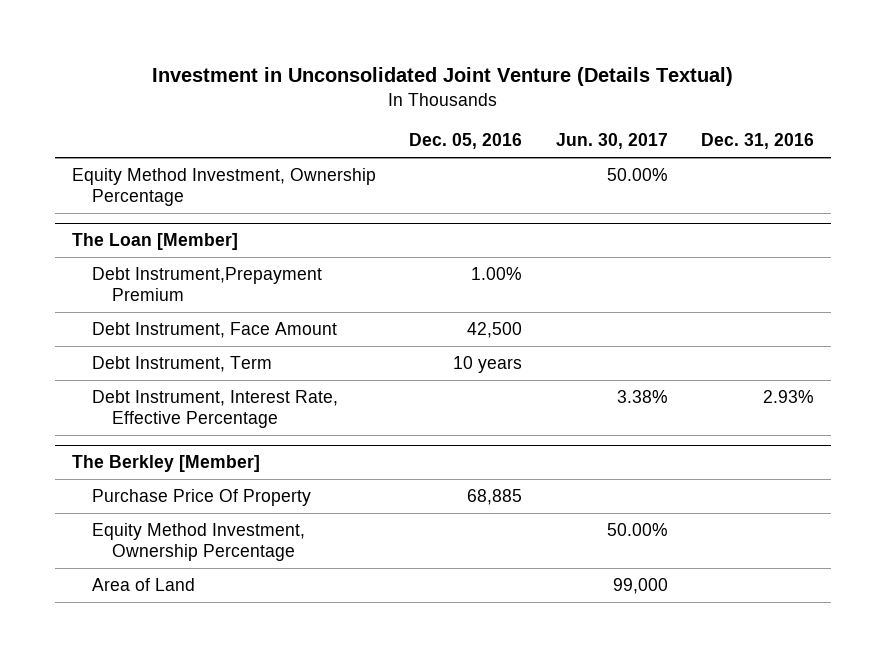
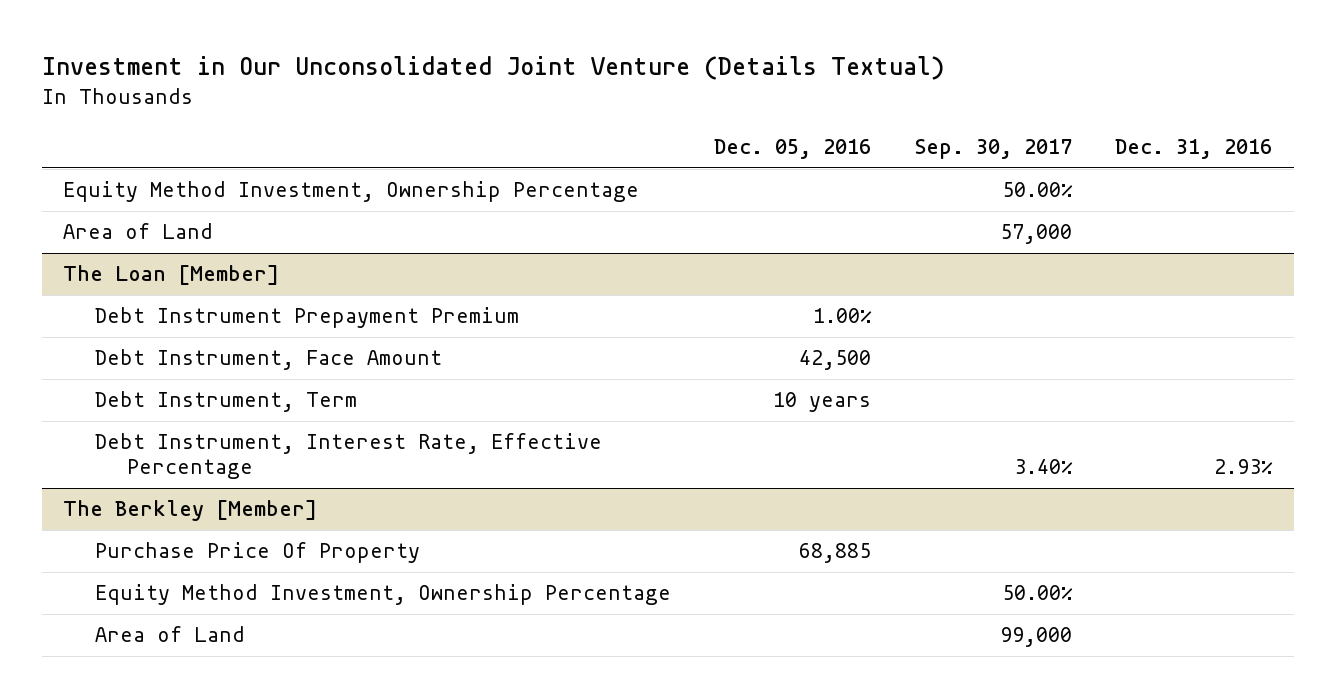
[152,67,734,87] Investment in Unconsolidated Joint Venture (Details Textual) -> [41,56,945,81] Investment in Our Unconsolidated Joint Venture (Details Textual)
[555,133,668,150] Jun. 30, 2017 -> none
none -> [914,139,1073,160] Sep. 30, 2017
none -> [63,223,214,240] Area of Land
[92,266,323,302] Debt Instrument,Prepayment Premium -> [95,307,520,329] Debt Instrument Prepayment Premium

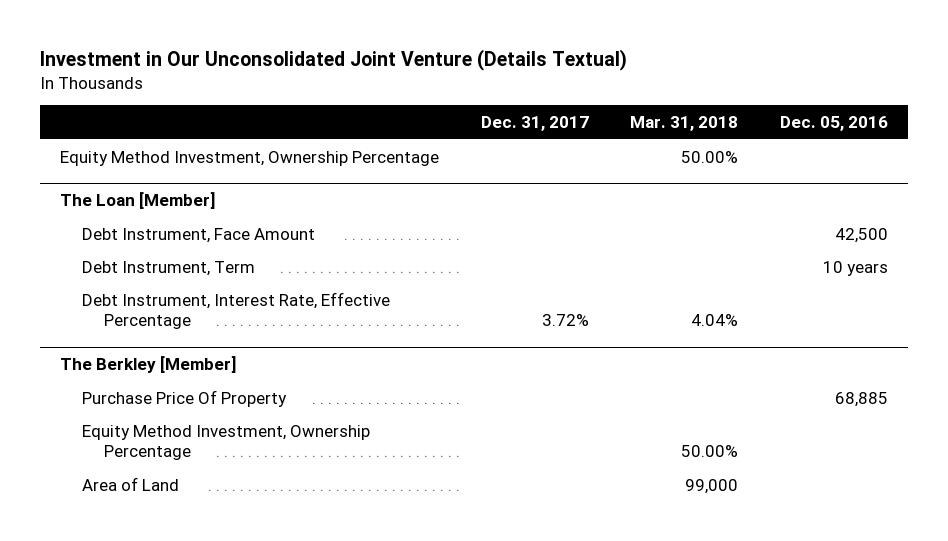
[914,139,1073,160] Sep. 30, 2017 -> none
[1115,139,1273,160] Dec. 31, 2016 -> none
none -> [480,116,589,132] Dec. 31, 2017
none -> [630,116,739,132] Mar. 31, 2018
[63,223,214,240] Area of Land -> none
[95,307,520,329] Debt Instrument Prepayment Premium -> none

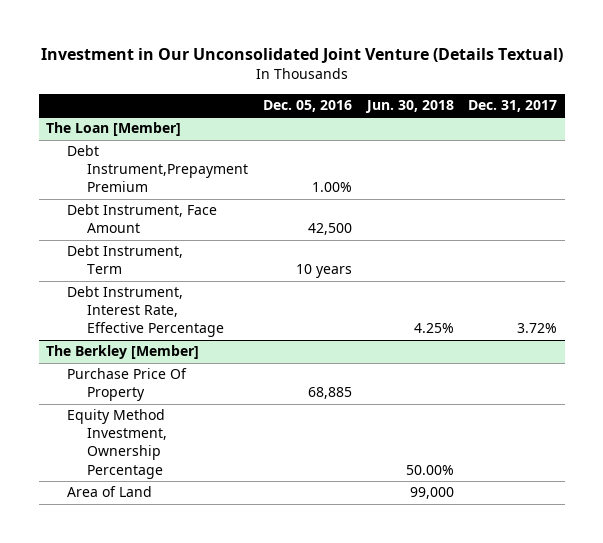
[630,116,739,132] Mar. 31, 2018 -> none
none -> [364,99,454,113] Jun. 30, 2018
[60,150,440,166] Equity Method Investment, Ownership Percentage -> none
none -> [66,145,249,193] Debt Instrument,Prepayment Premium

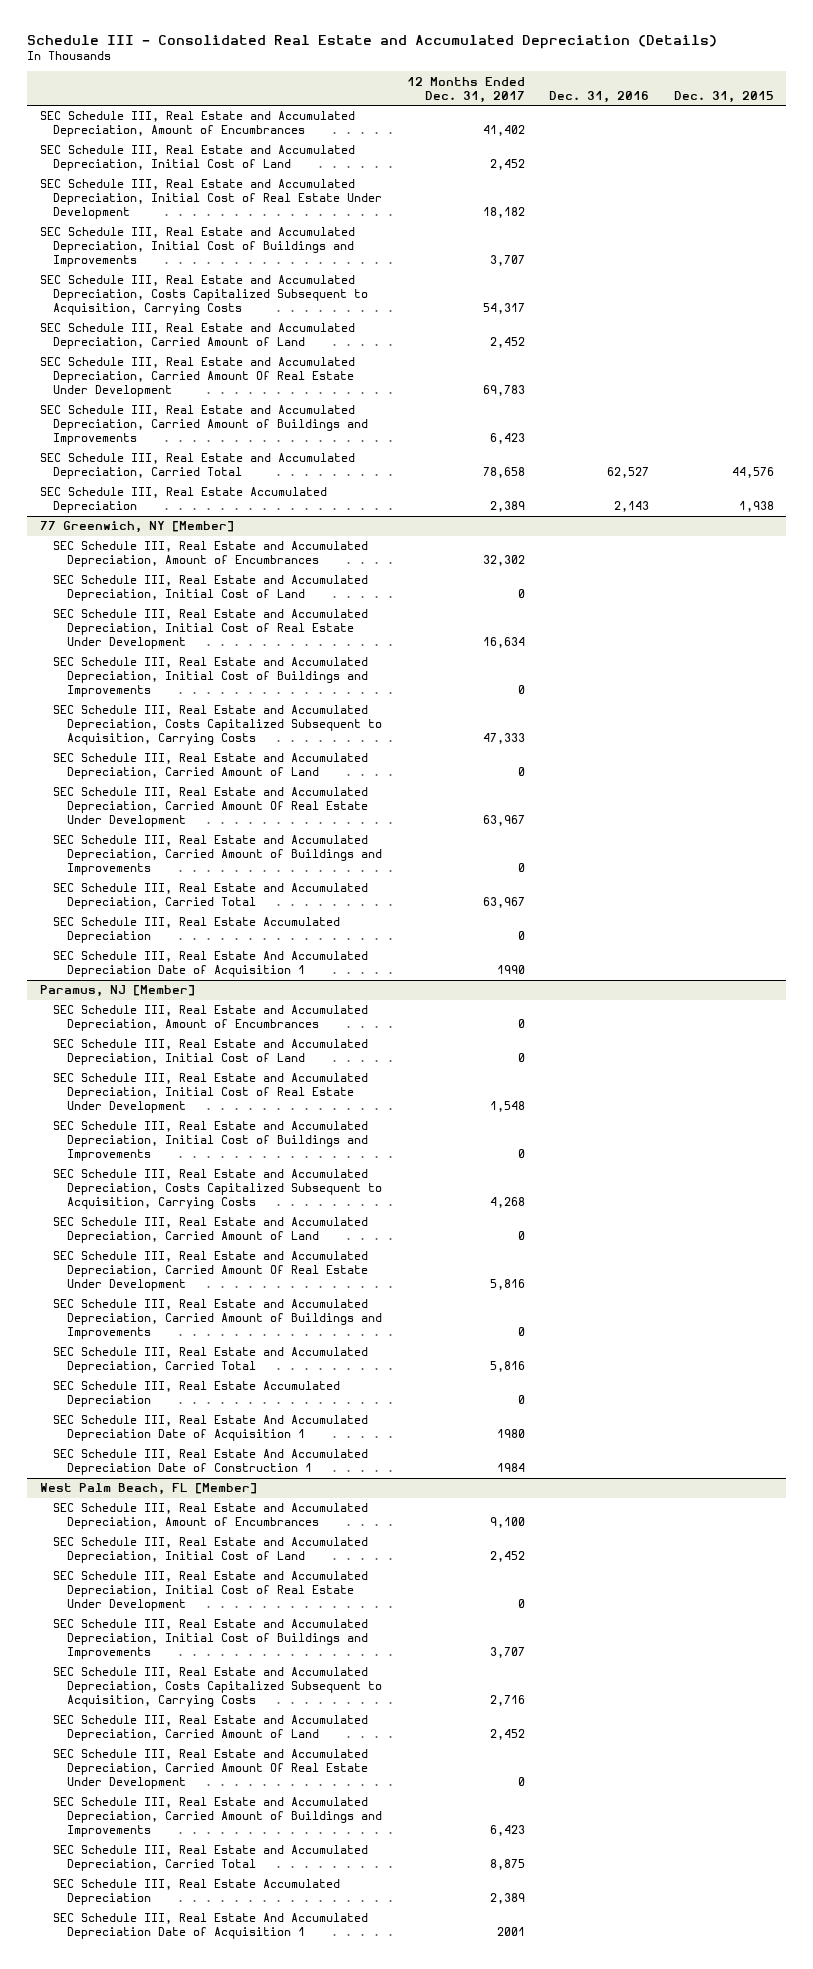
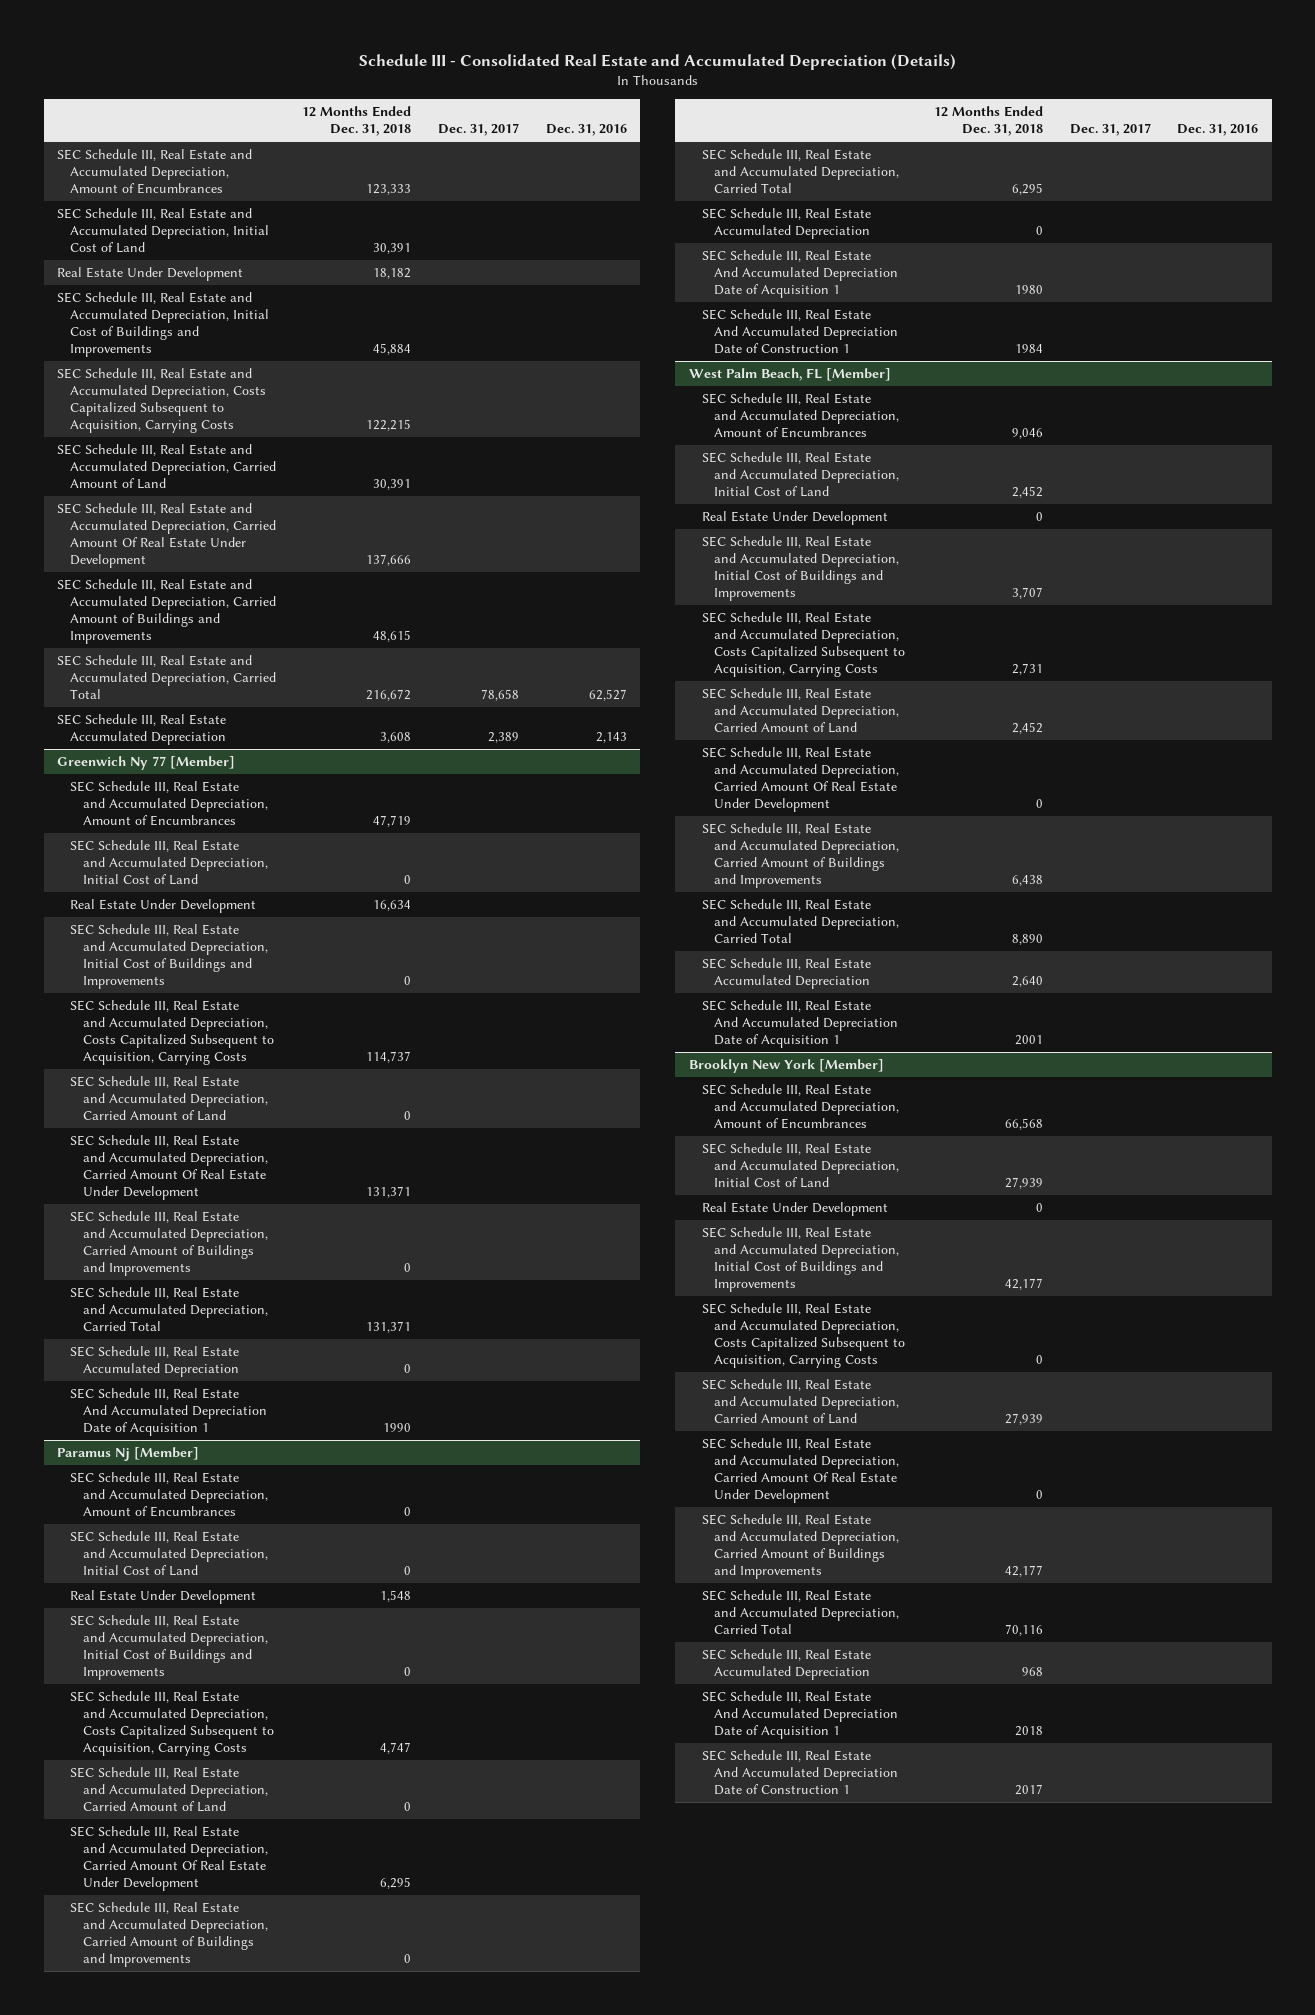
[406,76,525,103] 12 Months Ended Dec. 31, 2017 -> none
[673,90,774,103] Dec. 31, 2015 -> none
none -> [302,105,412,137] 12 Months Ended Dec. 31, 2018
none -> [438,123,520,137] Dec. 31, 2017
[39,179,383,220] SEC Schedule III, Real Estate and Accumulated Depreciation, Initial Cost of Real Estate Under Development -> [56,267,243,282] Real Estate Under Development
[39,521,234,534] 77 Greenwich, NY [Member] -> [56,756,235,771] Greenwich Ny 77 [Member]
[53,609,369,650] SEC Schedule III, Real Estate and Accumulated Depreciation, Initial Cost of Real Estate Under Development -> [69,899,256,914] Real Estate Under Development
[39,985,195,998] Paramus, NJ [Member] -> [56,1447,199,1462] Paramus Nj [Member]
[53,1073,369,1114] SEC Schedule III, Real Estate and Accumulated Depreciation, Initial Cost of Real Estate Under Development -> [69,1590,256,1605] Real Estate Under Development
[53,1571,369,1612] SEC Schedule III, Real Estate and Accumulated Depreciation, Initial Cost of Real Estate Under Development -> [701,511,888,526] Real Estate Under Development
none -> [688,1059,884,1074] Brooklyn New York [Member]
none -> [701,1084,900,1130] SEC Schedule III, Real Estate and Accumulated Depreciation, Amount of Encumbrances
none -> [701,1143,900,1189] SEC Schedule III, Real Estate and Accumulated Depreciation, Initial Cost of Land
none -> [701,1202,888,1217] Real Estate Under Development
none -> [701,1227,900,1293] SEC Schedule III, Real Estate and Accumulated Depreciation, Initial Cost of Buildings and Improvements
none -> [701,1303,906,1369] SEC Schedule III, Real Estate and Accumulated Depreciation, Costs Capitalized Subsequent to Acquisition, Carrying Costs
none -> [701,1379,900,1425] SEC Schedule III, Real Estate and Accumulated Depreciation, Carried Amount of Land
none -> [701,1438,900,1504] SEC Schedule III, Real Estate and Accumulated Depreciation, Carried Amount Of Real Estate Under Development
none -> [701,1514,900,1580] SEC Schedule III, Real Estate and Accumulated Depreciation, Carried Amount of Buildings and Improvements
none -> [701,1590,900,1635] SEC Schedule III, Real Estate and Accumulated Depreciation, Carried Total
none -> [701,1649,871,1681] SEC Schedule III, Real Estate Accumulated Depreciation
none -> [701,1691,899,1740] SEC Schedule III, Real Estate And Accumulated Depreciation Date of Acquisition 1
none -> [701,1750,899,1796] SEC Schedule III, Real Estate And Accumulated Depreciation Date of Construction 1

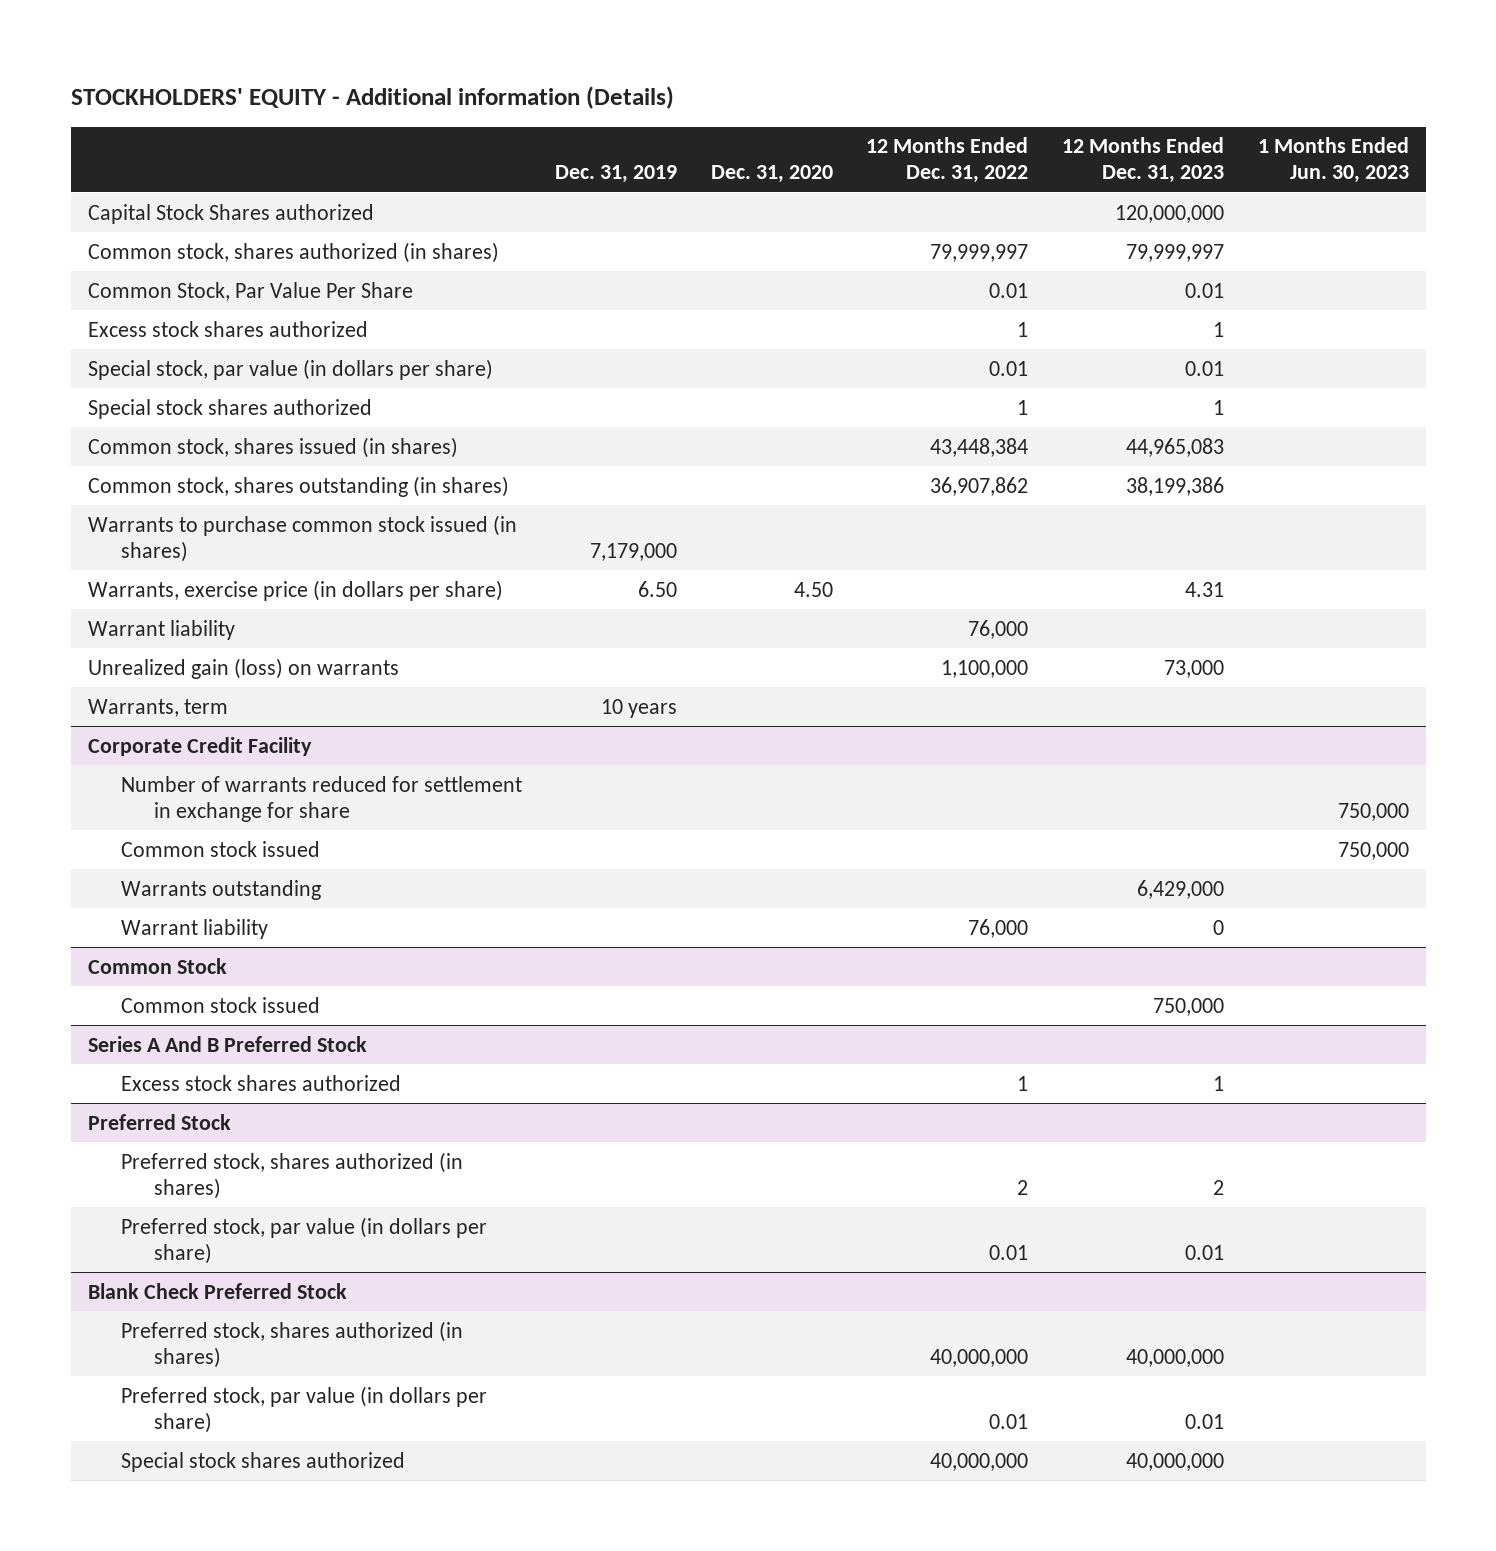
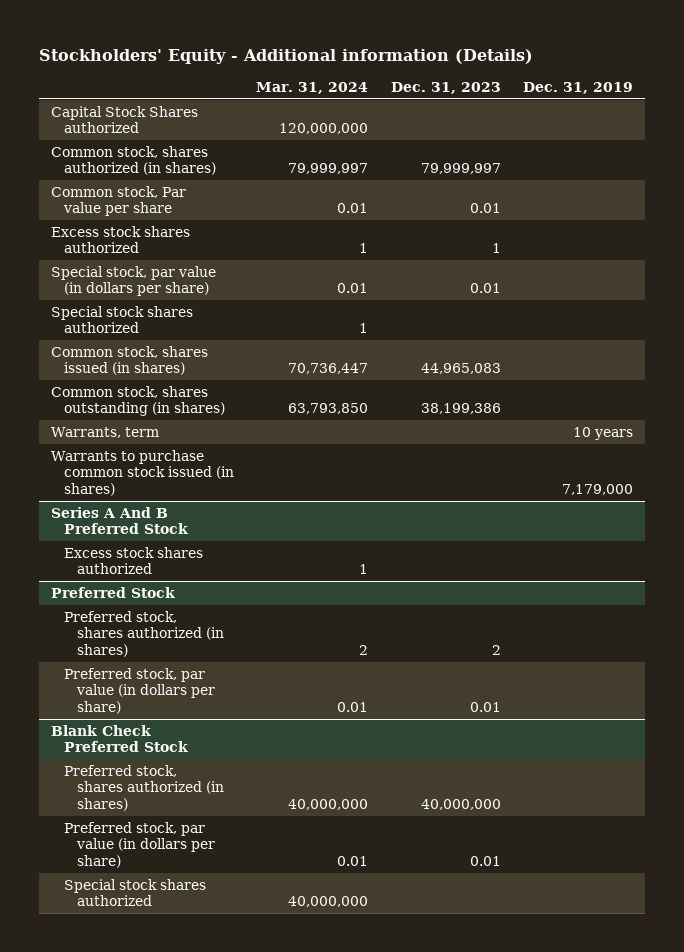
[70,85,674,109] STOCKHOLDERS' EQUITY - Additional information (Details) -> [39,49,534,65] Stockholders' Equity - Additional information (Details)
[710,165,833,184] Dec. 31, 2020 -> none
[866,137,1029,184] 12 Months Ended Dec. 31, 2022 -> none
[1062,137,1225,184] 12 Months Ended Dec. 31, 2023 -> none
[1257,137,1409,184] 1 Months Ended Jun. 30, 2023 -> none
none -> [256,81,369,94] Mar. 31, 2024
none -> [390,81,501,94] Dec. 31, 2023
[87,281,413,301] Common Stock, Par Value Per Share -> [50,185,186,217] Common stock, Par value per share
[87,579,503,601] Warrants, exercise price (in dollars per share) -> none
[87,619,235,640] Warrant liability -> none
[87,657,399,679] Unrealized gain (loss) on warrants -> none
[87,736,312,756] Corporate Credit Facility -> none
[120,775,522,822] Number of warrants reduced for settlement in exchange for share -> none
[120,840,320,857] Common stock issued -> none
[120,879,321,900] Warrants outstanding -> none
[120,918,268,939] Warrant liability -> none
[87,957,227,974] Common Stock -> none
[120,996,320,1013] Common stock issued -> none
[87,514,517,562] Warrants to purchase common stock issued (in shares) -> [50,449,234,496] Warrants to purchase common stock issued (in shares)

